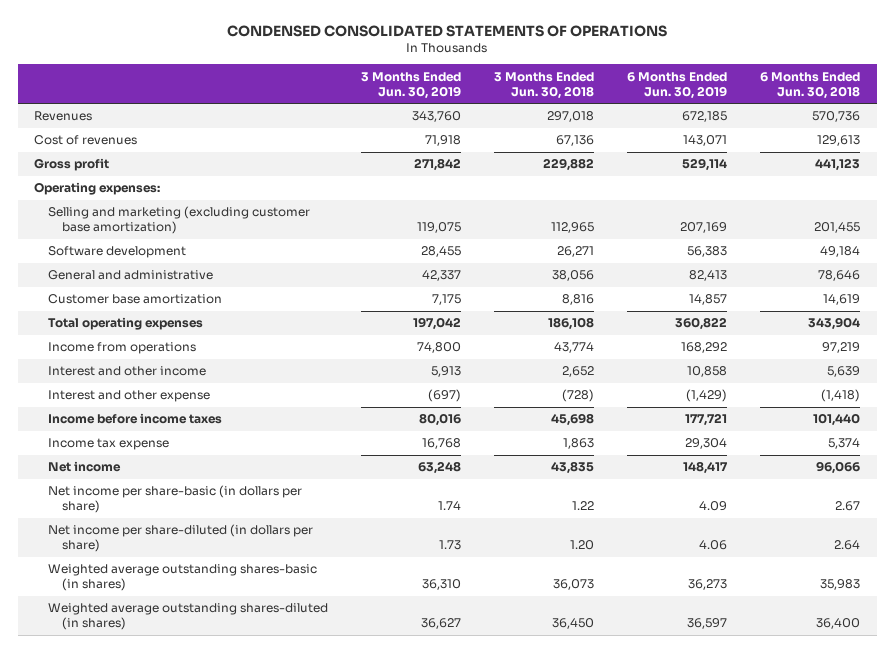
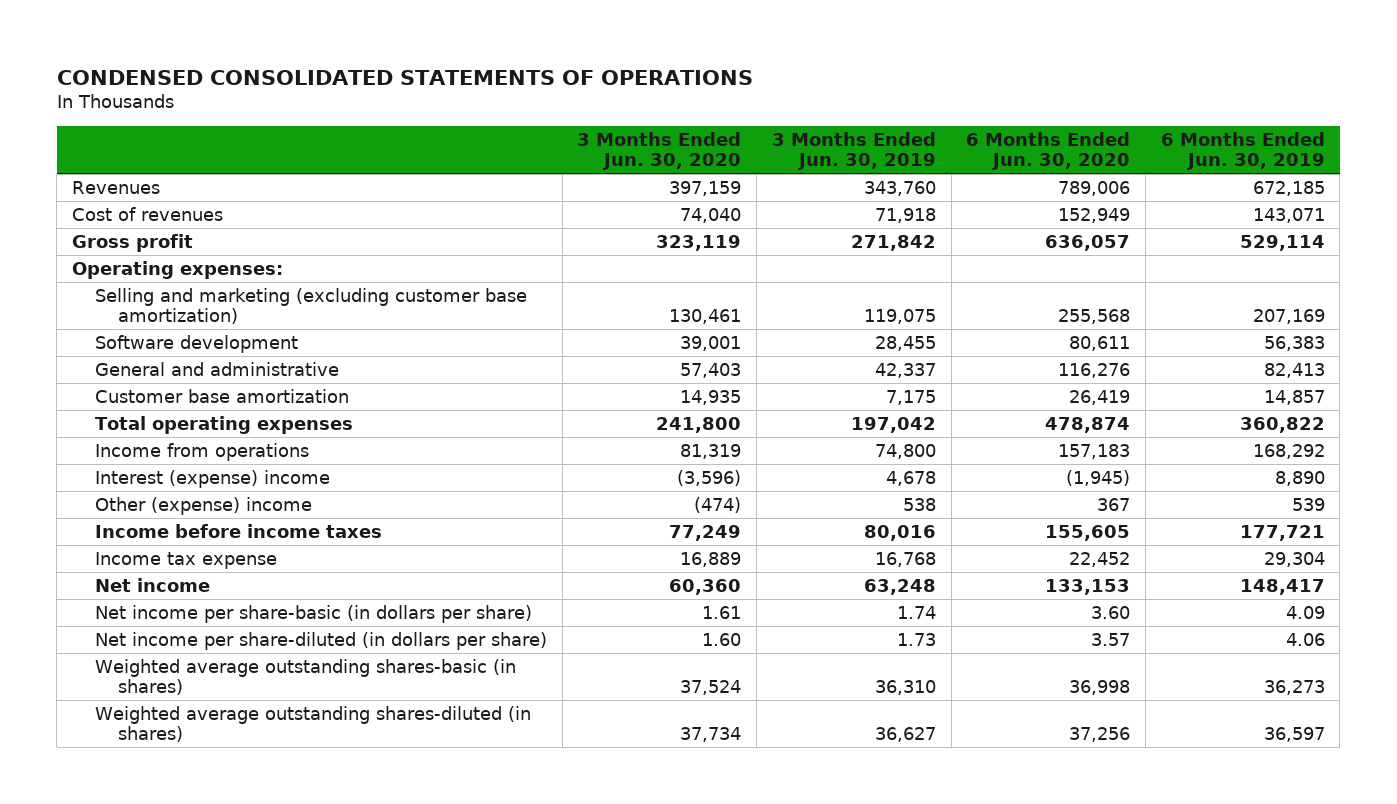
[494,71,595,99] 3 Months Ended Jun. 30, 2018 -> none
[760,71,861,99] 6 Months Ended Jun. 30, 2018 -> none
none -> [577,131,742,171] 3 Months Ended Jun. 30, 2020
none -> [966,131,1131,171] 6 Months Ended Jun. 30, 2020
[47,366,206,377] Interest and other income -> none
[47,390,210,403] Interest and other expense -> none
none -> [94,469,330,488] Interest (expense) income
none -> [94,496,312,515] Other (expense) income

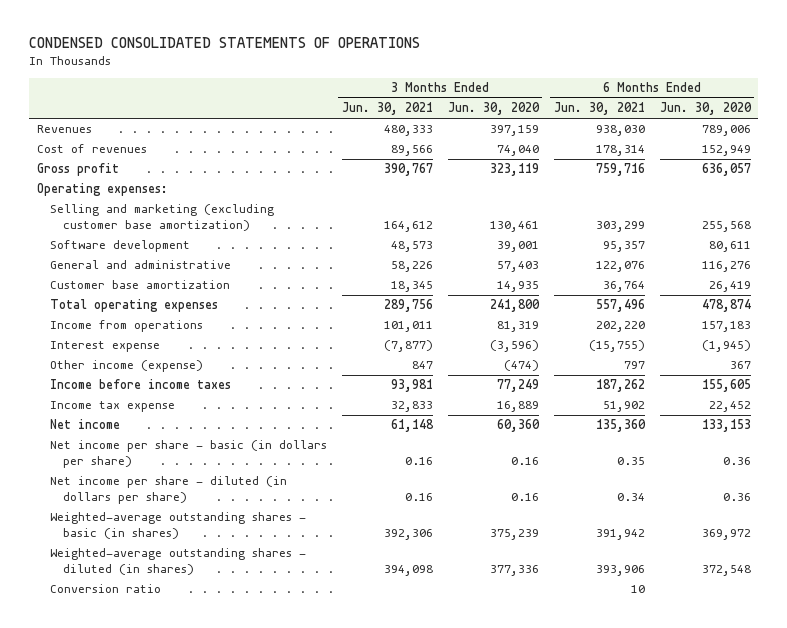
[771,131,936,171] 3 Months Ended Jun. 30, 2019 -> none
[1160,131,1325,171] 6 Months Ended Jun. 30, 2019 -> none
none -> [341,102,433,116] Jun. 30, 2021
none -> [553,102,645,116] Jun. 30, 2021
[94,469,330,488] Interest (expense) income -> [49,341,160,353] Interest expense
[94,496,312,515] Other (expense) income -> [49,360,203,373] Other income (expense)
[94,604,532,623] Net income per share-basic (in dollars per share) -> [49,440,327,469] Net income per share - basic (in dollars per share)
[702,605,742,619] 1.61 -> [510,457,539,466] 0.16
[1091,605,1131,619] 3.60 -> [722,457,751,466] 0.36
[94,631,547,650] Net income per share-diluted (in dollars per share) -> [49,476,287,505] Net income per share - diluted (in dollars per share)
[702,632,742,646] 1.60 -> [510,493,539,502] 0.16
[1091,632,1131,646] 3.57 -> [722,493,751,502] 0.36
[94,658,516,696] Weighted average outstanding shares-basic (in shares) -> [49,512,306,540] Weighted-average outstanding shares - basic (in shares)
[680,680,742,696] 37,524 -> [489,529,539,541] 375,239
[1069,680,1131,696] 36,998 -> [701,529,751,541] 369,972
[94,705,531,743] Weighted average outstanding shares-diluted (in shares) -> [49,548,306,576] Weighted-average outstanding shares - diluted (in shares)
[680,727,742,743] 37,734 -> [489,565,539,577] 377,336
[1069,727,1131,743] 37,256 -> [701,565,751,577] 372,548
none -> [49,584,161,594] Conversion ratio

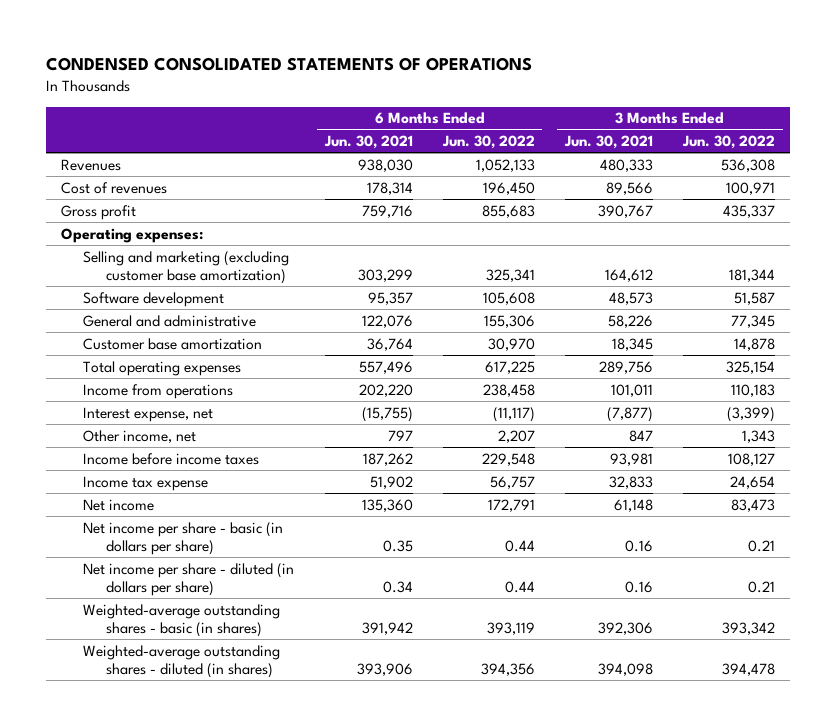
[447,102,540,116] Jun. 30, 2020 -> none
[659,102,752,116] Jun. 30, 2020 -> none
none -> [441,134,535,149] Jun. 30, 2022
none -> [682,134,776,149] Jun. 30, 2022
[49,341,160,353] Interest expense -> [83,406,214,422] Interest expense, net
[49,360,203,373] Other income (expense) -> [83,429,197,443] Other income, net
[49,584,161,594] Conversion ratio -> none

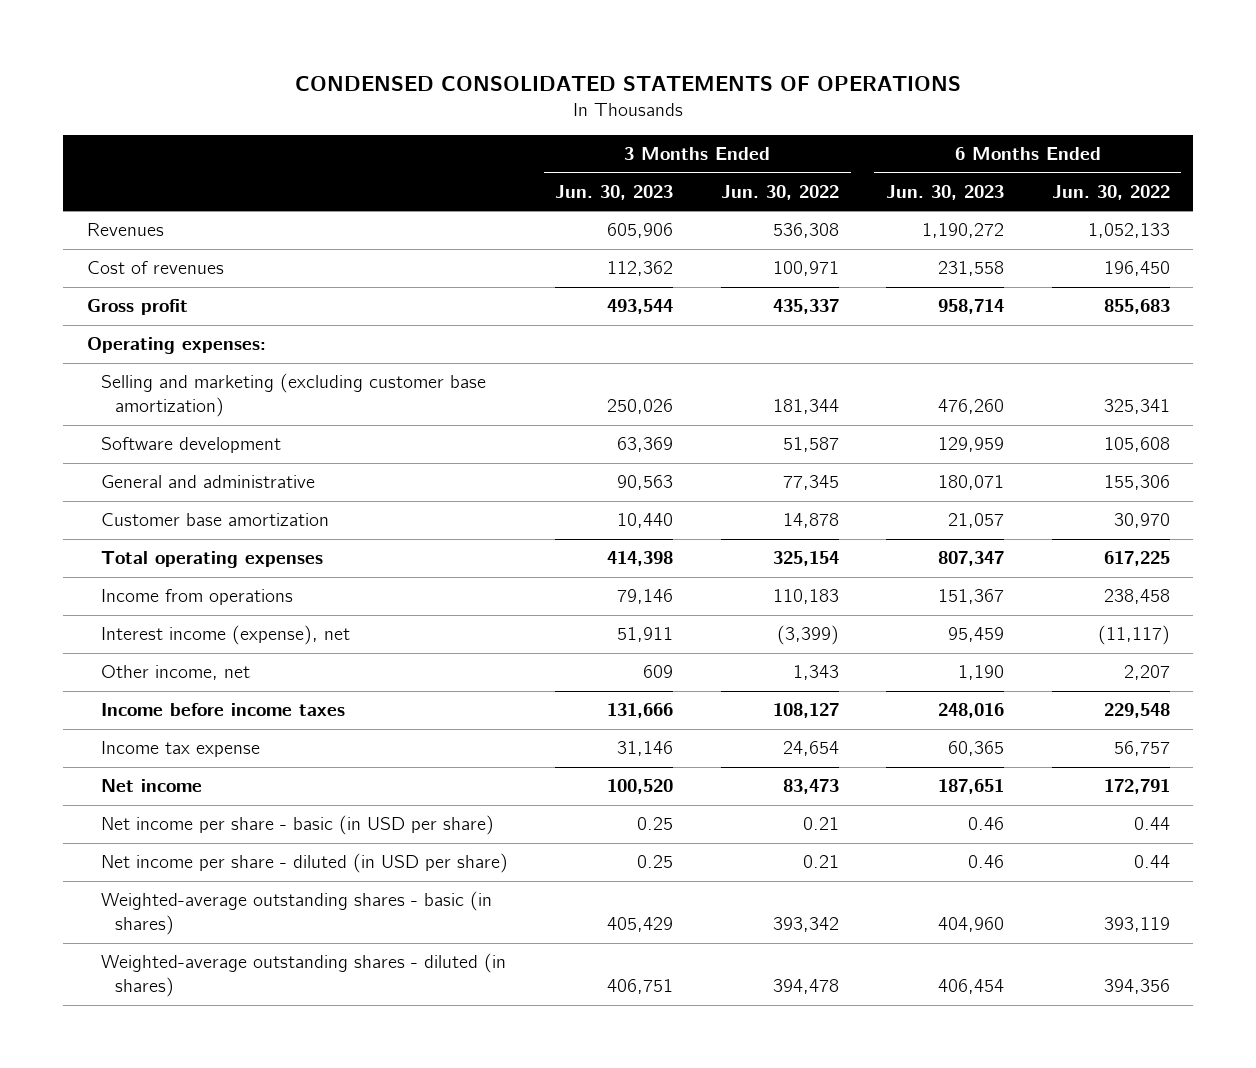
[323,134,413,149] Jun. 30, 2021 -> none
[564,134,654,149] Jun. 30, 2021 -> none
none -> [555,184,674,200] Jun. 30, 2023
none -> [886,184,1005,200] Jun. 30, 2023
[83,406,214,422] Interest expense, net -> [101,625,351,646] Interest income (expense), net
[83,521,284,555] Net income per share - basic (in dollars per share) -> [101,815,495,836] Net income per share - basic (in USD per share)
[83,562,295,596] Net income per share - diluted (in dollars per share) -> [101,853,509,874] Net income per share - diluted (in USD per share)

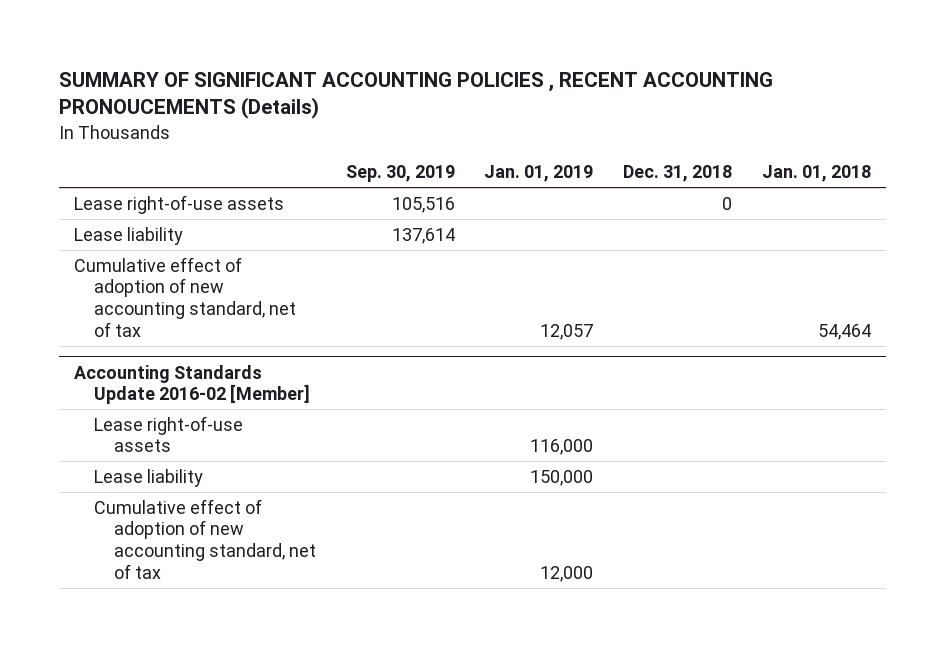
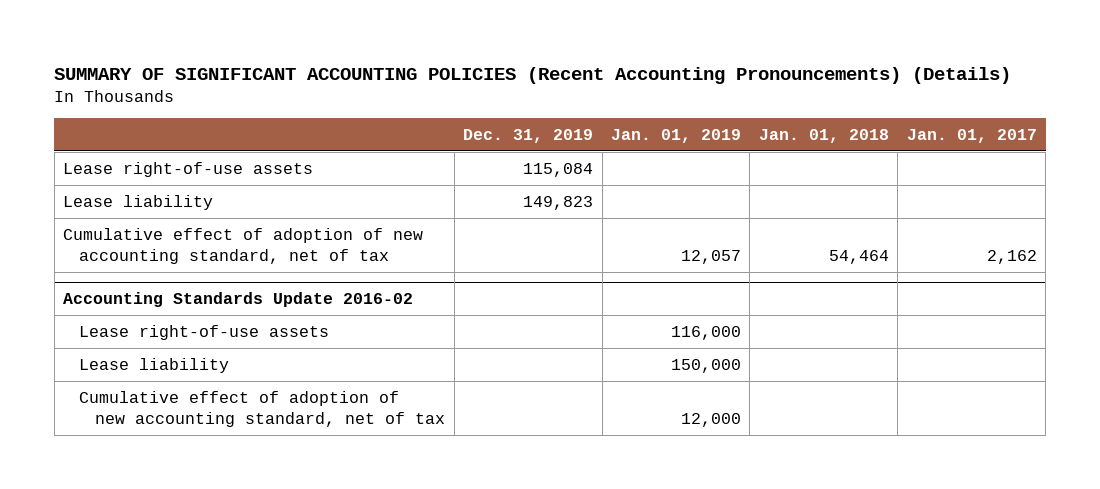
[58,71,773,120] SUMMARY OF SIGNIFICANT ACCOUNTING POLICIES , RECENT ACCOUNTING PRONOUCEMENTS (Details) -> [54,66,1012,84] SUMMARY OF SIGNIFICANT ACCOUNTING POLICIES (Recent Accounting Pronouncements) (Details)
[345,165,455,183] Sep. 30, 2019 -> none
[623,165,733,183] Dec. 31, 2018 -> none
none -> [463,128,594,143] Dec. 31, 2019
none -> [906,128,1037,143] Jan. 01, 2017
[73,364,310,405] Accounting Standards Update 2016-02 [Member] -> [63,292,414,308] Accounting Standards Update 2016-02

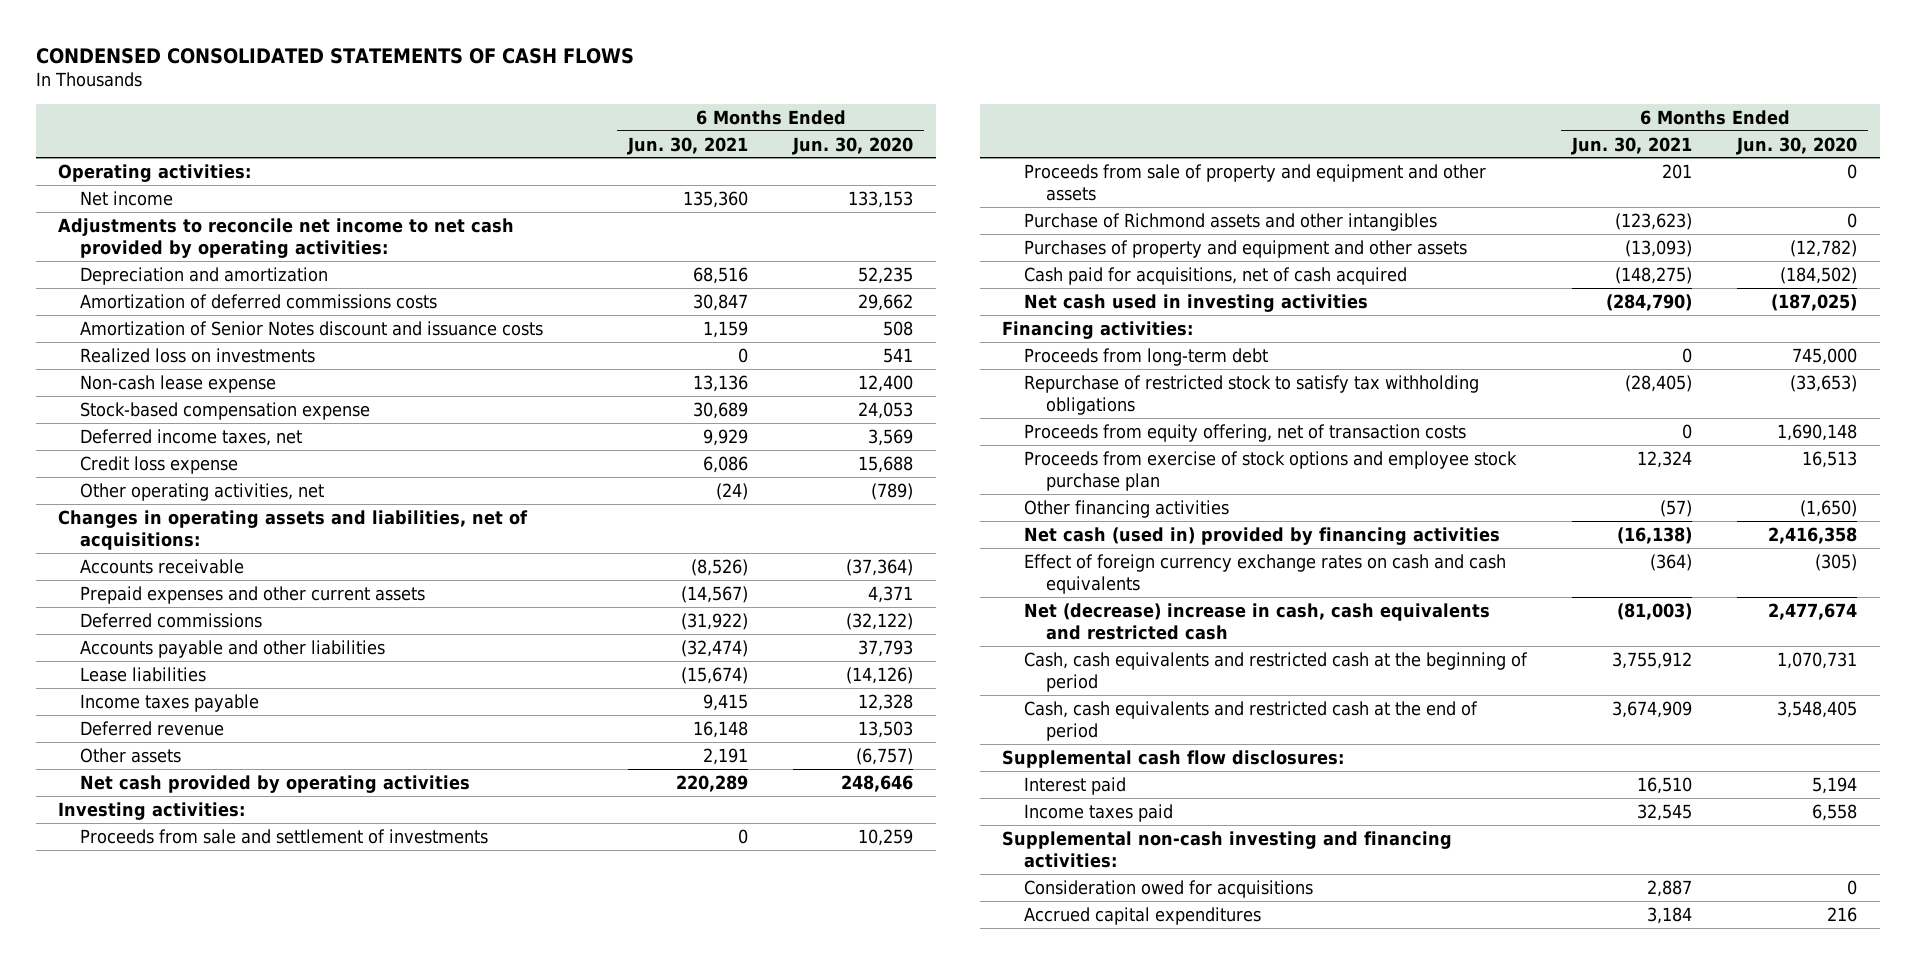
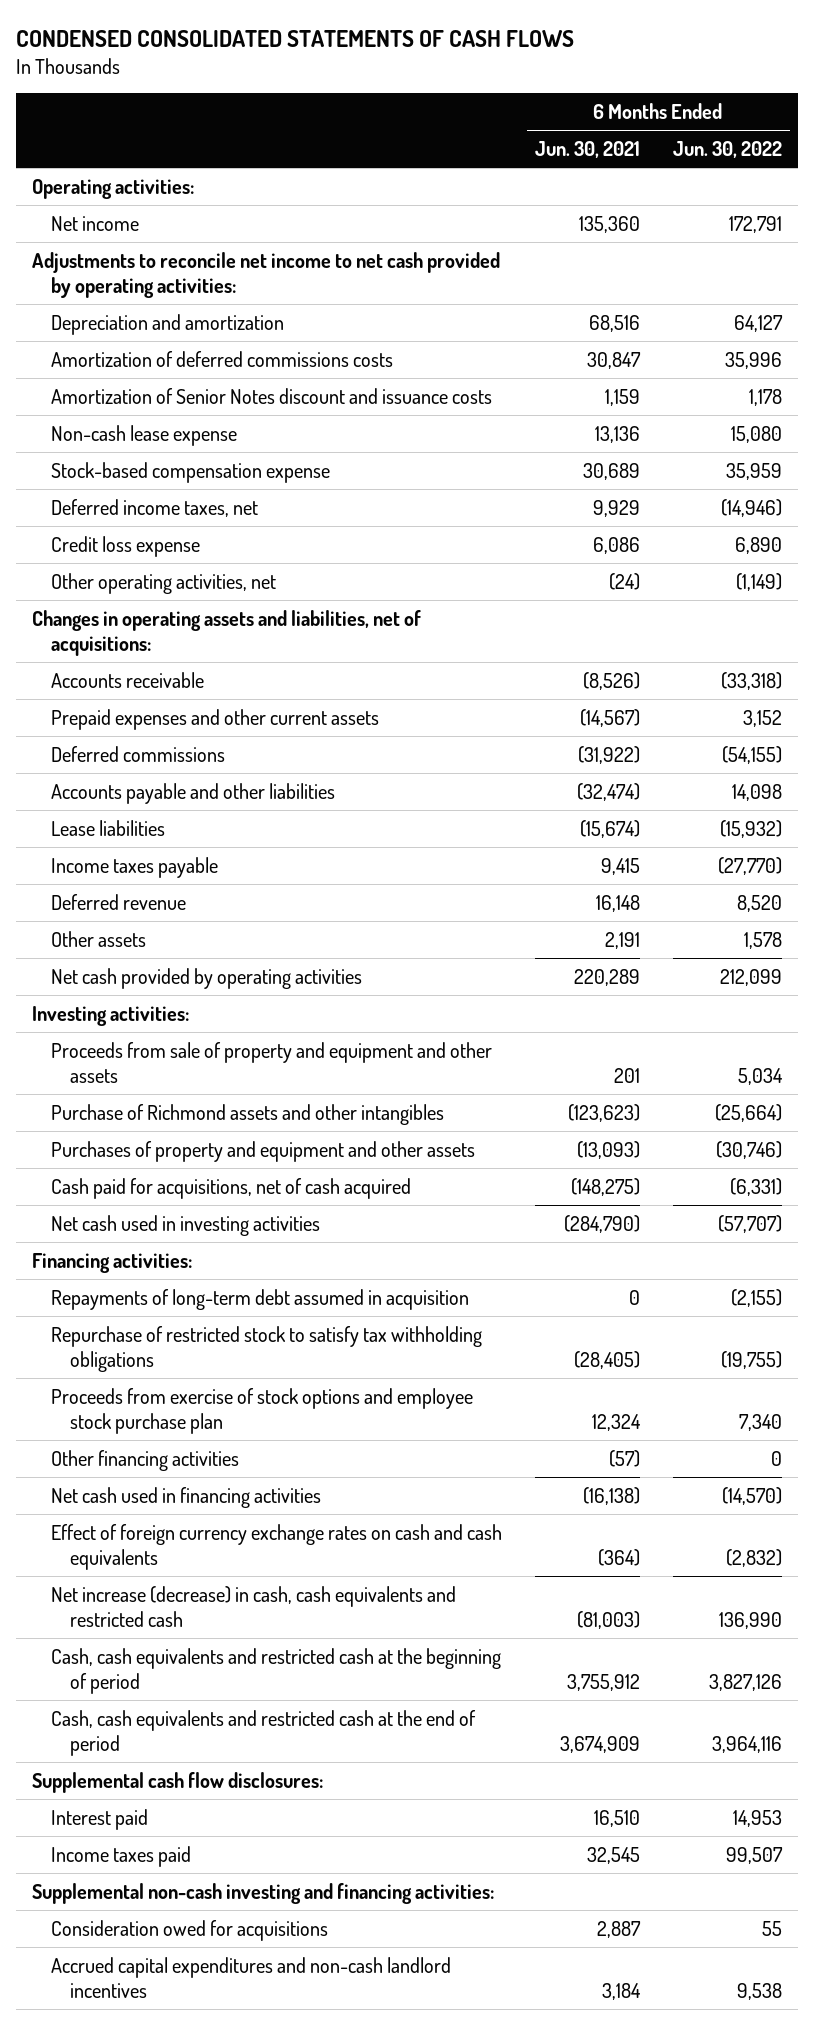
[792,136,914,155] Jun. 30, 2020 -> none
none -> [672,141,782,159] Jun. 30, 2022
[79,347,315,363] Realized loss on investments -> none
[79,828,488,844] Proceeds from sale and settlement of investments -> none
[1023,347,1268,366] Proceeds from long-term debt -> none
none -> [51,1288,470,1310] Repayments of long-term debt assumed in acquisition
[1023,423,1466,442] Proceeds from equity offering, net of transaction costs -> none
[1023,526,1500,545] Net cash (used in) provided by financing activities -> [51,1486,322,1508] Net cash used in financing activities
[1023,602,1490,641] Net (decrease) increase in cash, cash equivalents and restricted cash -> [51,1585,457,1628] Net increase (decrease) in cash, cash equivalents and restricted cash
[1023,906,1261,925] Accrued capital expenditures -> [51,1956,452,1999] Accrued capital expenditures and non-cash landlord incentives

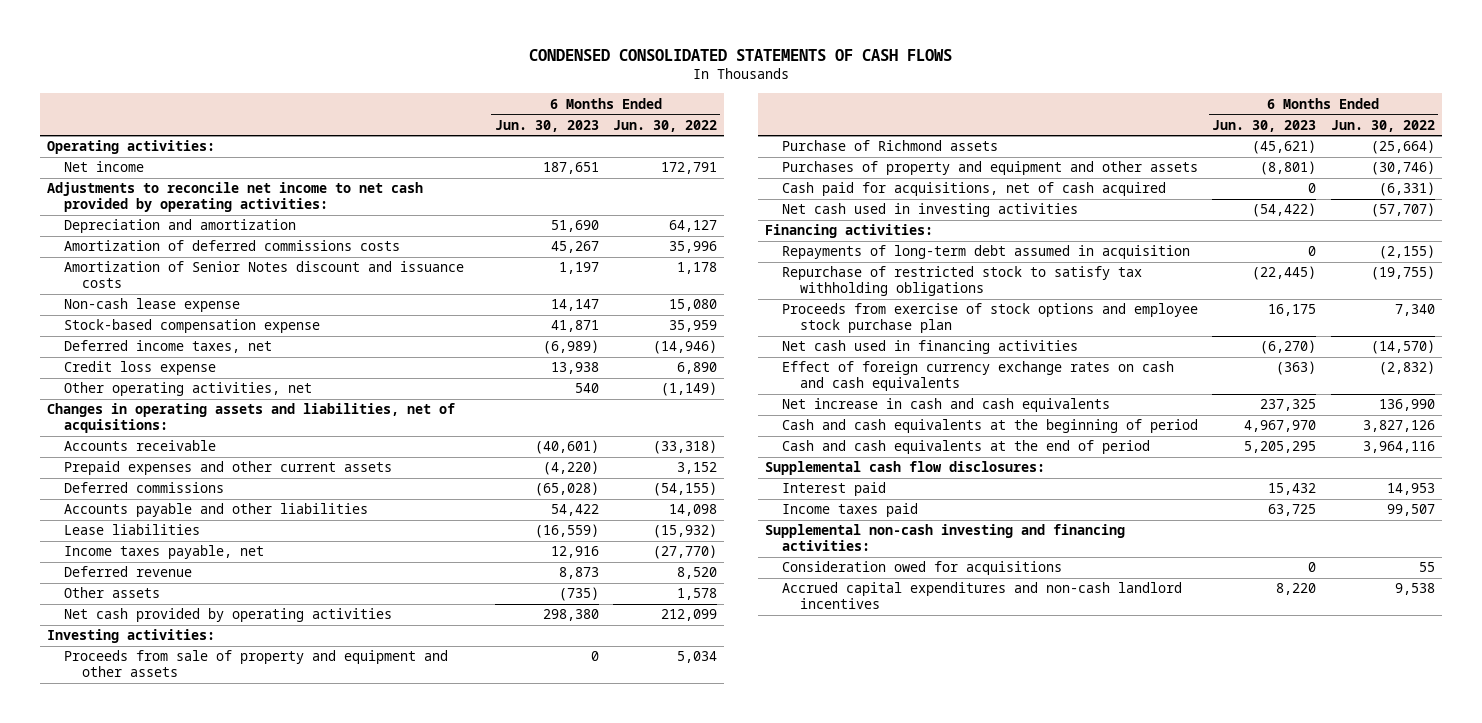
[534,141,640,159] Jun. 30, 2021 -> none
none -> [494,119,599,132] Jun. 30, 2023
[51,856,219,878] Income taxes payable -> [64,545,265,560] Income taxes payable, net
[51,1103,445,1125] Purchase of Richmond assets and other intangibles -> [782,140,999,152] Purchase of Richmond assets
[51,1449,240,1471] Other financing activities -> none
[51,1585,457,1628] Net increase (decrease) in cash, cash equivalents and restricted cash -> [782,398,1111,413] Net increase in cash and cash equivalents
[51,1647,502,1695] Cash, cash equivalents and restricted cash at the beginning of period -> [782,419,1199,434] Cash and cash equivalents at the beginning of period
[51,1709,477,1757] Cash, cash equivalents and restricted cash at the end of period -> [782,440,1151,455] Cash and cash equivalents at the end of period

